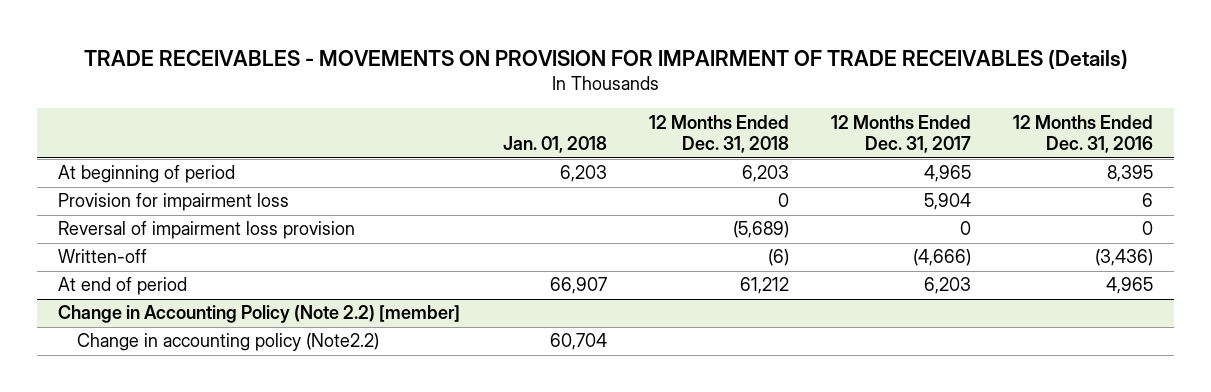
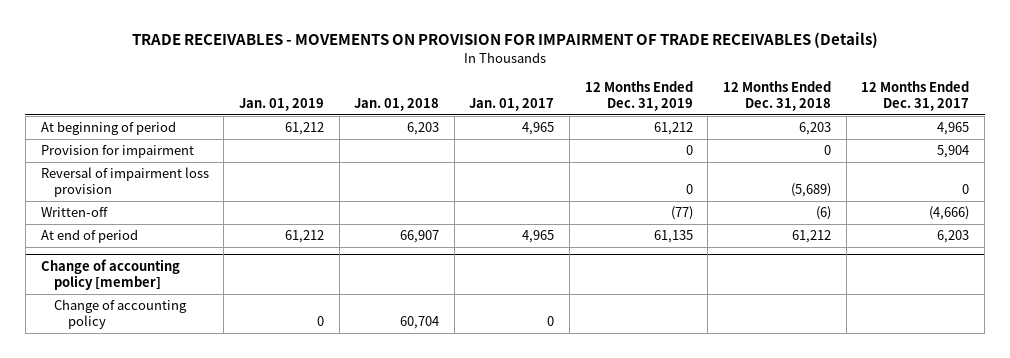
[1013,114,1154,154] 12 Months Ended Dec. 31, 2016 -> none
none -> [238,98,324,112] Jan. 01, 2019
none -> [469,98,555,112] Jan. 01, 2017
none -> [584,81,693,112] 12 Months Ended Dec. 31, 2019
[58,193,290,212] Provision for impairment loss -> [40,145,194,159] Provision for impairment
[58,305,461,324] Change in Accounting Policy (Note 2.2) [member] -> [40,259,180,291] Change of accounting policy [member]
[76,333,379,352] Change in accounting policy (Note2.2) -> [54,299,188,330] Change of accounting policy

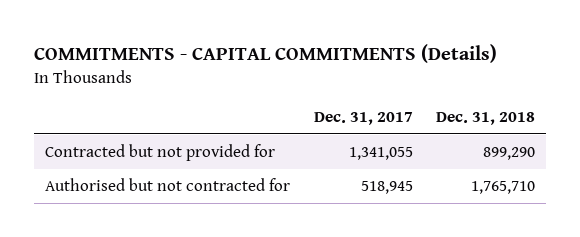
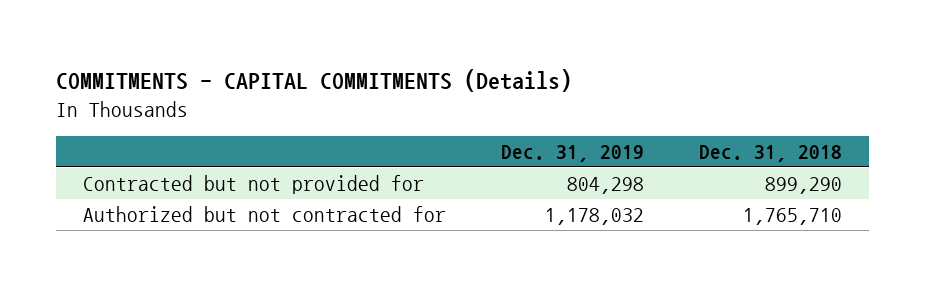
[313,111,413,125] Dec. 31, 2017 -> none
none -> [501,145,645,163] Dec. 31, 2019
[45,178,291,192] Authorised but not contracted for -> [83,205,447,222] Authorized but not contracted for

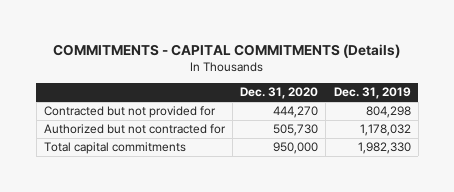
[698,145,842,163] Dec. 31, 2018 -> none
none -> [240,87,319,100] Dec. 31, 2020
none -> [43,142,186,155] Total capital commitments

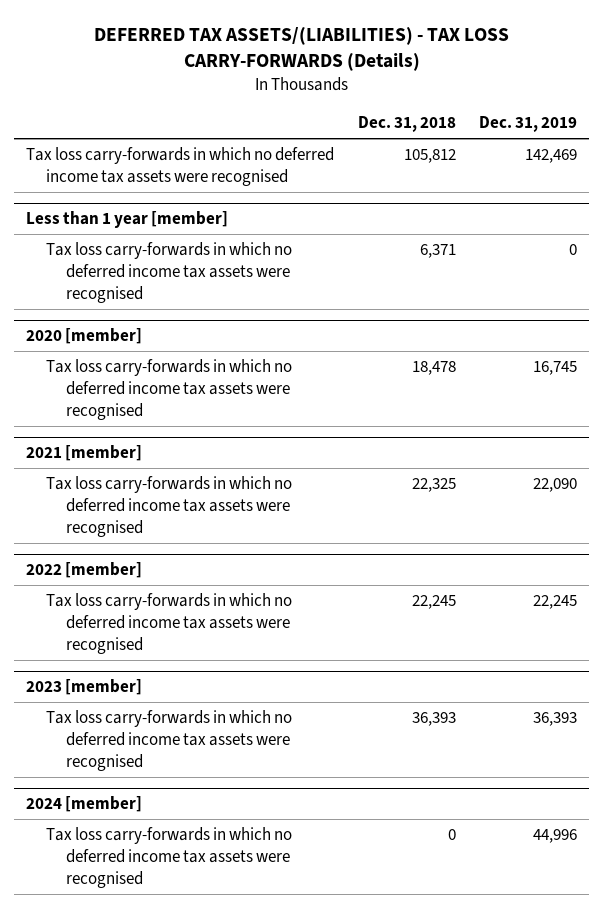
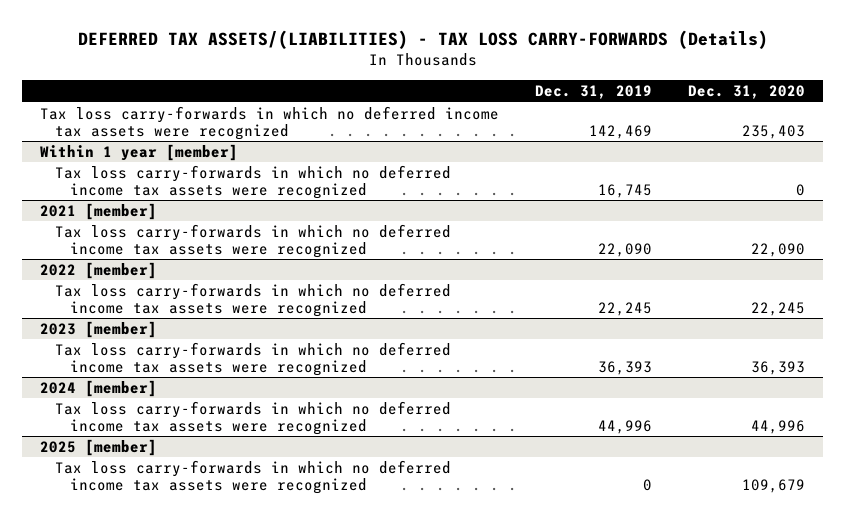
[357,116,456,133] Dec. 31, 2018 -> none
none -> [688,85,806,100] Dec. 31, 2020
[26,328,143,345] 2020 [member] -> none
[46,359,293,421] Tax loss carry-forwards in which no deferred income tax assets were recognised -> none
[26,147,335,187] Tax loss carry-forwards in which no deferred income tax assets were recognised -> [39,105,499,141] Tax loss carry-forwards in which no deferred income tax assets were recognized
[26,211,229,229] Less than 1 year [member] -> [39,143,238,161] Within 1 year [member]
[46,242,293,304] Tax loss carry-forwards in which no deferred income tax assets were recognised -> [54,164,451,200] Tax loss carry-forwards in which no deferred income tax assets were recognized
[569,244,578,256] 0 -> [598,184,653,199] 16,745
[46,476,293,538] Tax loss carry-forwards in which no deferred income tax assets were recognised -> [54,223,451,259] Tax loss carry-forwards in which no deferred income tax assets were recognized
[46,593,293,655] Tax loss carry-forwards in which no deferred income tax assets were recognised -> [54,282,451,318] Tax loss carry-forwards in which no deferred income tax assets were recognized
[46,710,293,772] Tax loss carry-forwards in which no deferred income tax assets were recognised -> [54,341,451,377] Tax loss carry-forwards in which no deferred income tax assets were recognized
[46,827,293,889] Tax loss carry-forwards in which no deferred income tax assets were recognised -> [54,400,451,436] Tax loss carry-forwards in which no deferred income tax assets were recognized
none -> [39,438,157,456] 2025 [member]
none -> [54,459,451,495] Tax loss carry-forwards in which no deferred income tax assets were recognized

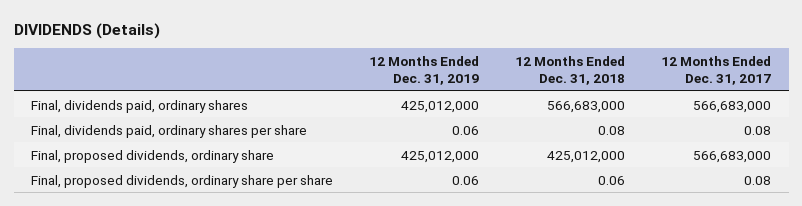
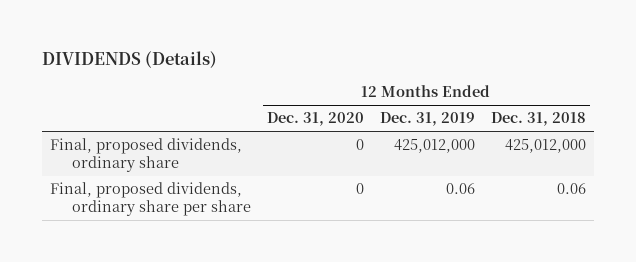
[660,55,771,86] 12 Months Ended Dec. 31, 2017 -> none
none -> [266,112,364,127] Dec. 31, 2020
[31,99,249,113] Final, dividends paid, ordinary shares -> none
[31,124,308,138] Final, dividends paid, ordinary shares per share -> none

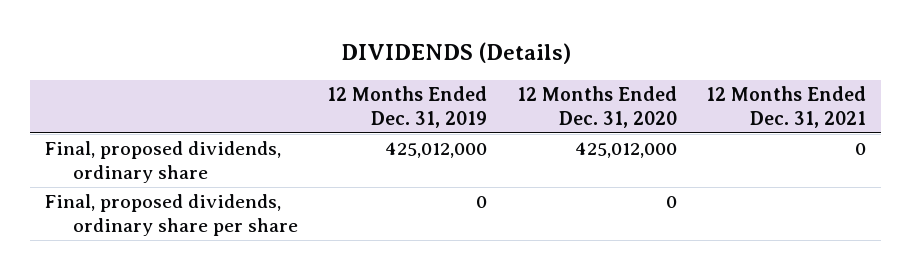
[490,112,586,127] Dec. 31, 2018 -> none
none -> [706,86,867,129] 12 Months Ended Dec. 31, 2021
[355,139,364,151] 0 -> [574,142,677,159] 425,012,000
[445,183,475,195] 0.06 -> [476,196,488,209] 0

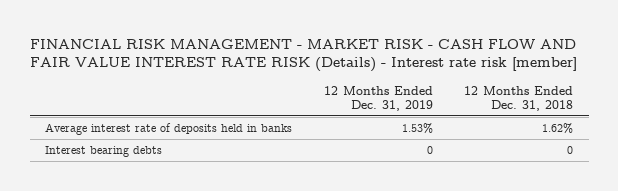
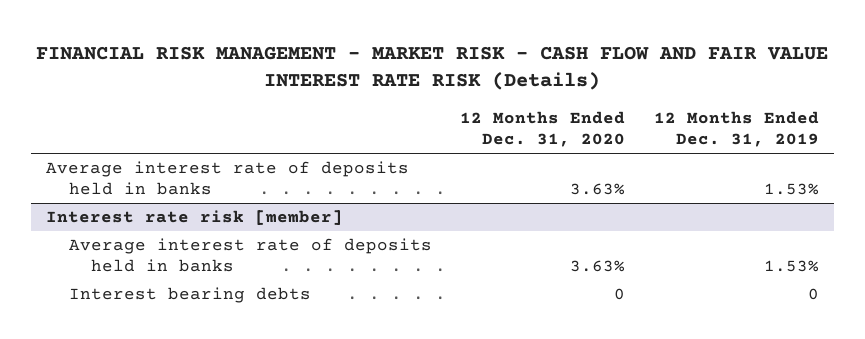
[29,38,577,73] FINANCIAL RISK MANAGEMENT - MARKET RISK - CASH FLOW AND FAIR VALUE INTEREST RATE RISK (Details) - Interest rate risk [member] -> [36,45,829,91] FINANCIAL RISK MANAGEMENT - MARKET RISK - CASH FLOW AND FAIR VALUE INTEREST RATE RISK (Details)
[463,85,573,112] 12 Months Ended Dec. 31, 2018 -> none
none -> [460,111,626,147] 12 Months Ended Dec. 31, 2020
none -> [45,210,343,226] Interest rate risk [member]
none -> [68,238,432,273] Average interest rate of deposits held in banks

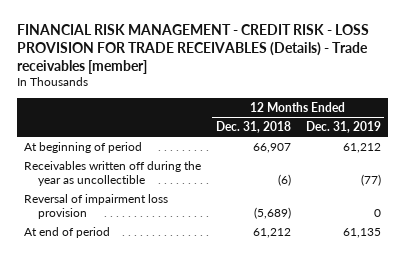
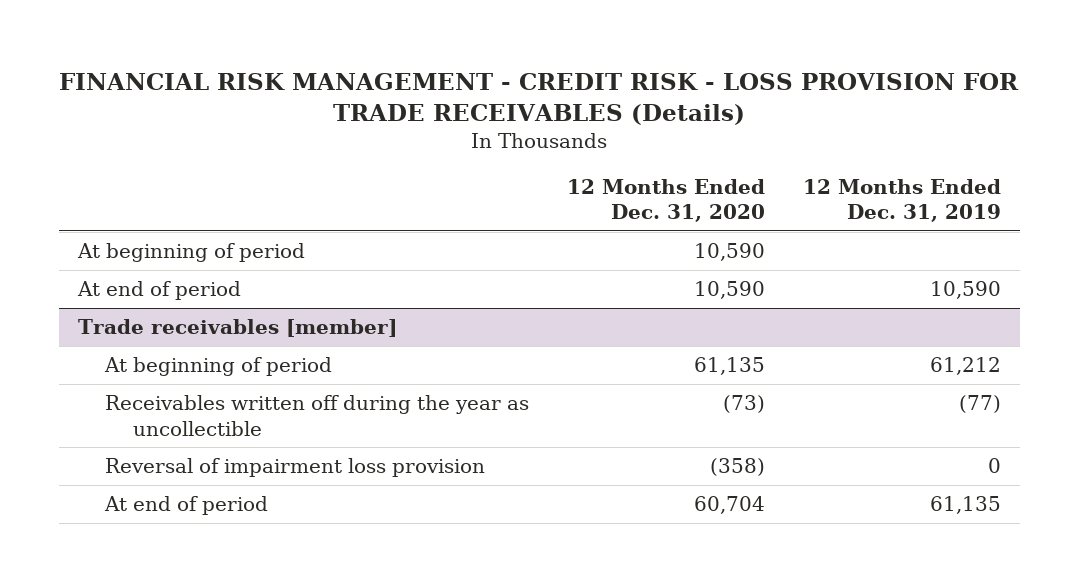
[16,23,369,74] FINANCIAL RISK MANAGEMENT - CREDIT RISK - LOSS PROVISION FOR TRADE RECEIVABLES (Details) - Trade receivables [member] -> [59,72,1020,125] FINANCIAL RISK MANAGEMENT - CREDIT RISK - LOSS PROVISION FOR TRADE RECEIVABLES (Details)
[215,120,291,133] Dec. 31, 2018 -> none
none -> [567,178,766,223] 12 Months Ended Dec. 31, 2020
none -> [76,243,305,263] At beginning of period
none -> [76,281,241,301] At end of period
none -> [77,319,397,338] Trade receivables [member]

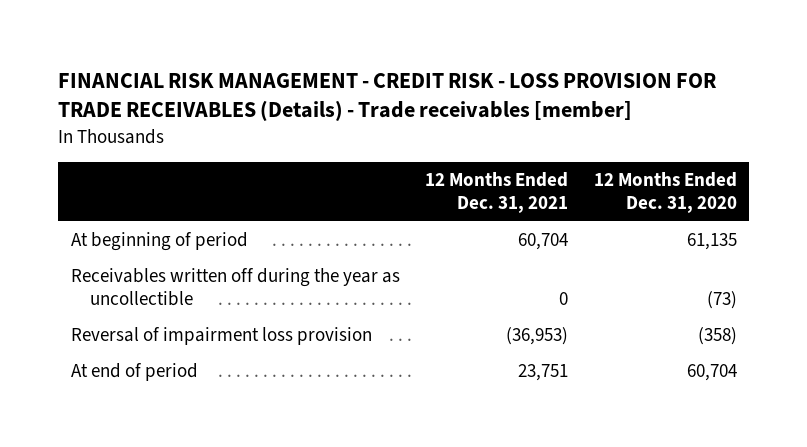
[59,72,1020,125] FINANCIAL RISK MANAGEMENT - CREDIT RISK - LOSS PROVISION FOR TRADE RECEIVABLES (Details) -> [57,72,717,122] FINANCIAL RISK MANAGEMENT - CREDIT RISK - LOSS PROVISION FOR TRADE RECEIVABLES (Details) - Trade receivables [member]
[803,178,1002,223] 12 Months Ended Dec. 31, 2019 -> none
none -> [425,172,569,214] 12 Months Ended Dec. 31, 2021
[76,243,305,263] At beginning of period -> none
[76,281,241,301] At end of period -> none
[77,319,397,338] Trade receivables [member] -> none

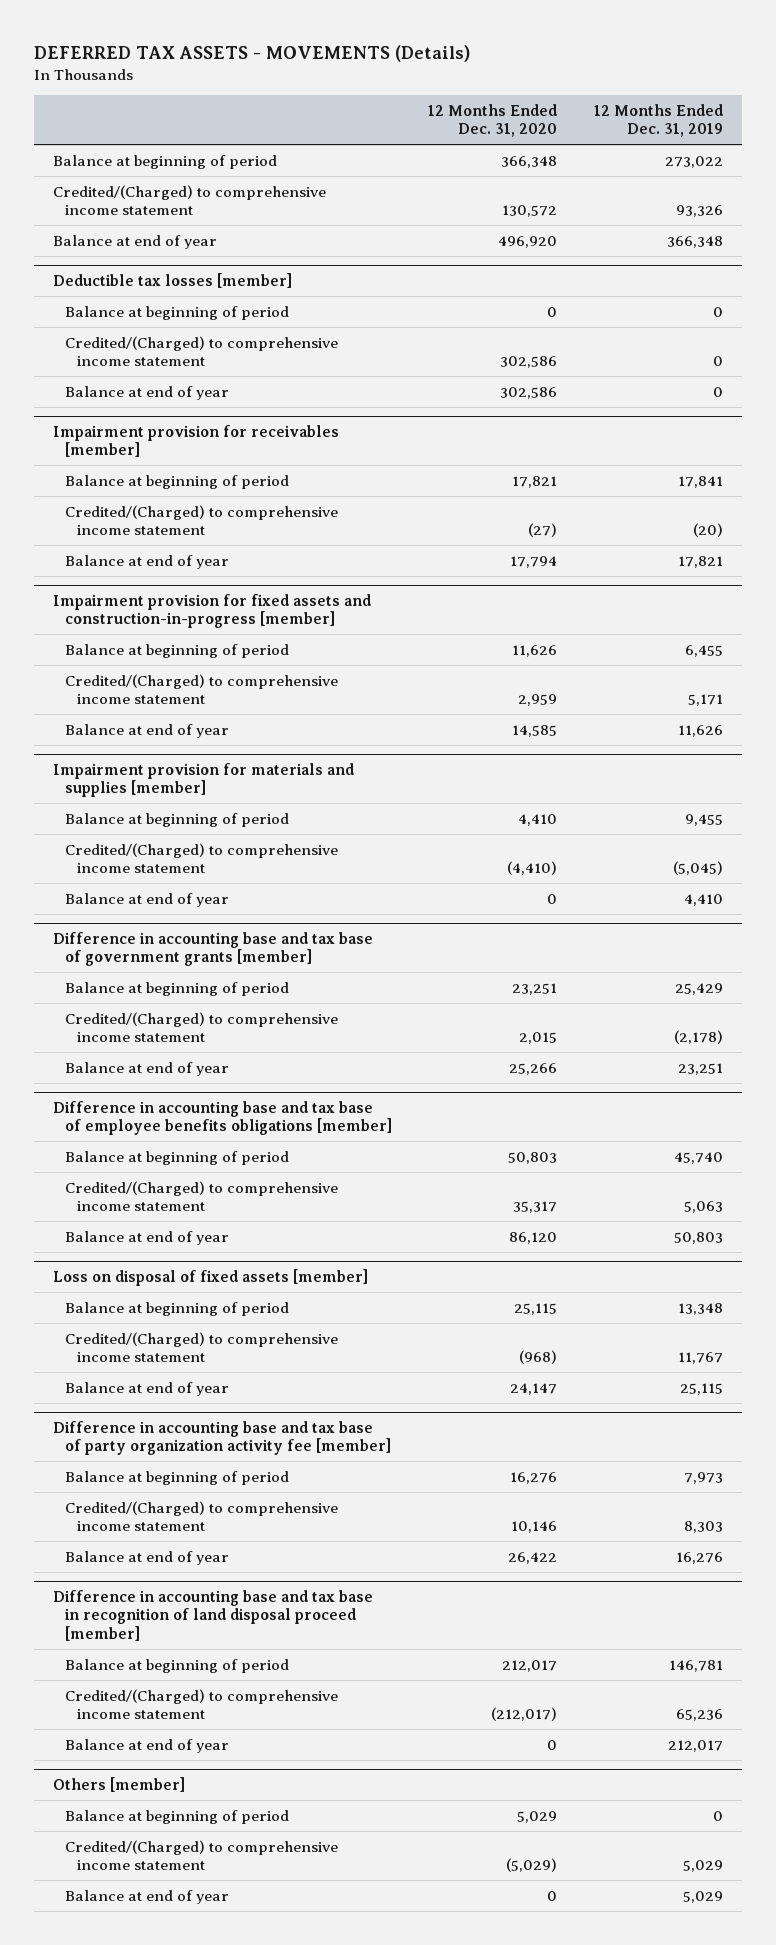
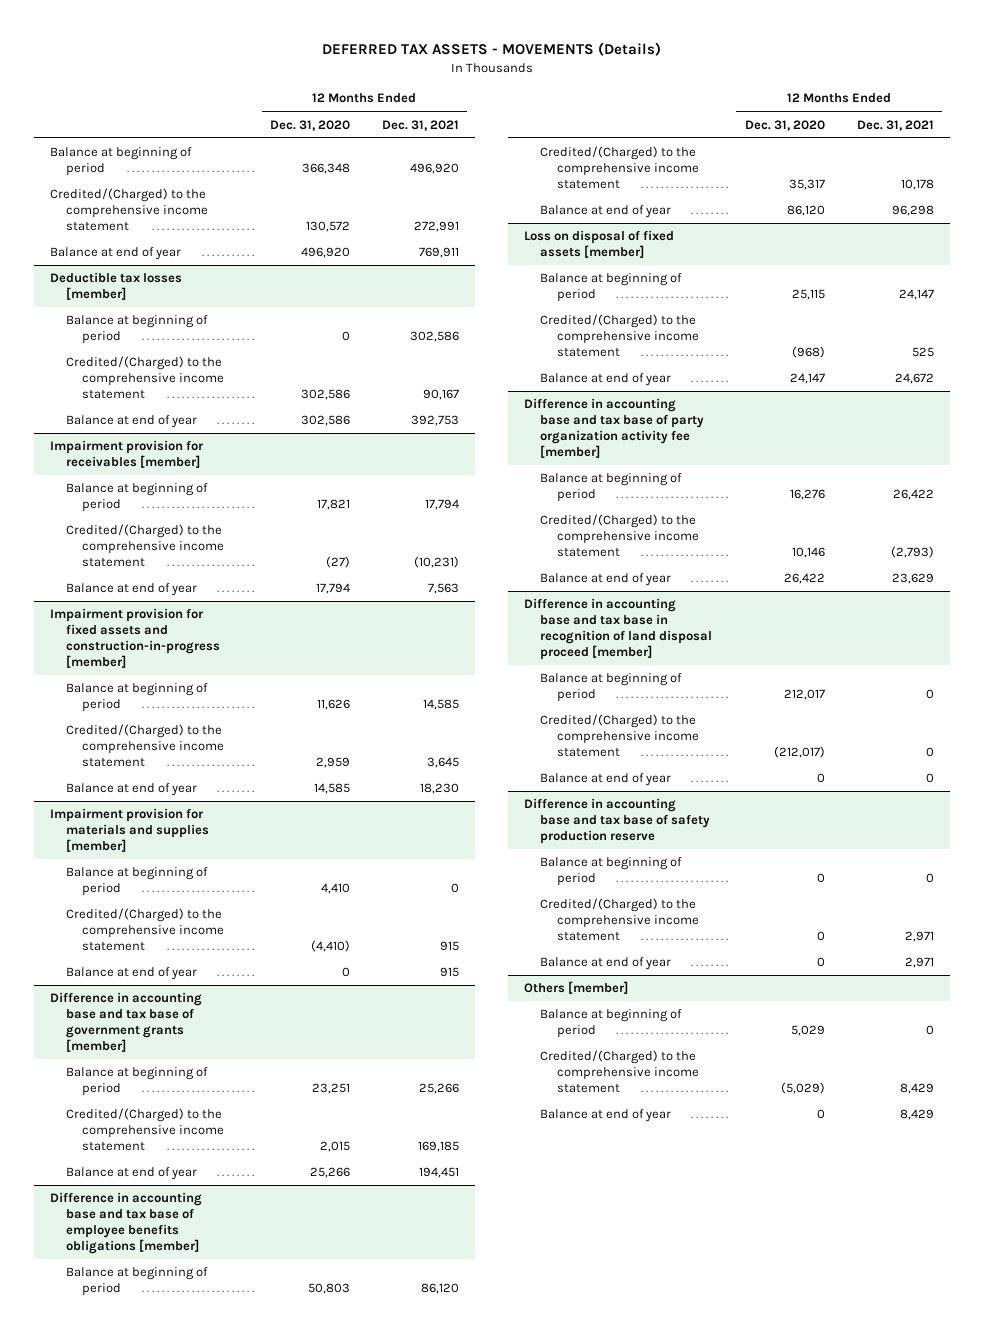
[594,103,724,138] 12 Months Ended Dec. 31, 2019 -> none
none -> [382,119,460,131] Dec. 31, 2021
[52,184,326,216] Credited/(Charged) to comprehensive income statement -> [49,188,208,231] Credited/(Charged) to the comprehensive income statement
[64,335,338,367] Credited/(Charged) to comprehensive income statement -> [65,356,225,399] Credited/(Charged) to the comprehensive income statement
[64,504,338,536] Credited/(Charged) to comprehensive income statement -> [65,524,225,567] Credited/(Charged) to the comprehensive income statement
[64,673,338,705] Credited/(Charged) to comprehensive income statement -> [65,724,225,767] Credited/(Charged) to the comprehensive income statement
[64,842,338,874] Credited/(Charged) to comprehensive income statement -> [65,908,225,951] Credited/(Charged) to the comprehensive income statement
[64,1011,338,1043] Credited/(Charged) to comprehensive income statement -> [65,1108,225,1151] Credited/(Charged) to the comprehensive income statement
[64,1180,338,1212] Credited/(Charged) to comprehensive income statement -> [540,146,699,189] Credited/(Charged) to the comprehensive income statement
[64,1331,338,1363] Credited/(Charged) to comprehensive income statement -> [540,314,699,357] Credited/(Charged) to the comprehensive income statement
[64,1500,338,1532] Credited/(Charged) to comprehensive income statement -> [540,514,699,557] Credited/(Charged) to the comprehensive income statement
[64,1688,338,1720] Credited/(Charged) to comprehensive income statement -> [540,714,699,757] Credited/(Charged) to the comprehensive income statement
none -> [524,798,711,844] Difference in accounting base and tax base of safety production reserve
none -> [540,857,683,887] Balance at beginning of period
none -> [540,898,699,941] Credited/(Charged) to the comprehensive income statement
none -> [540,957,672,971] Balance at end of year
[64,1839,338,1871] Credited/(Charged) to comprehensive income statement -> [540,1050,699,1093] Credited/(Charged) to the comprehensive income statement

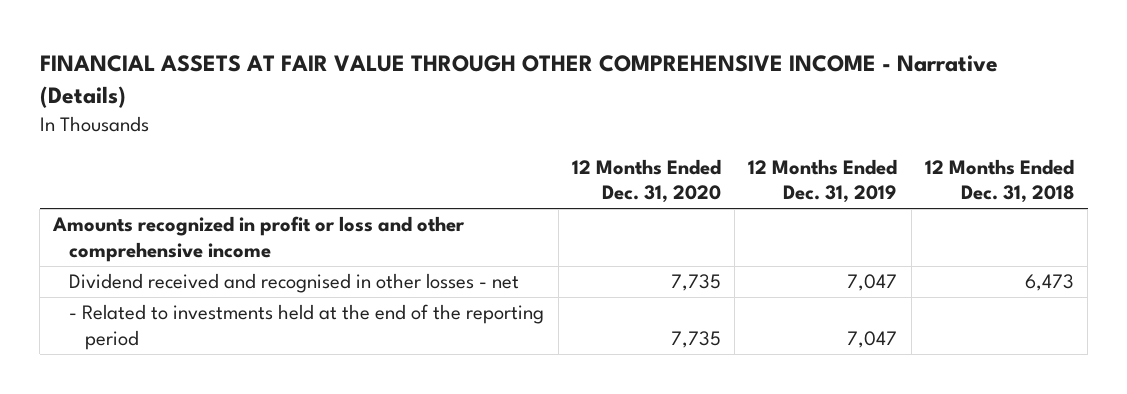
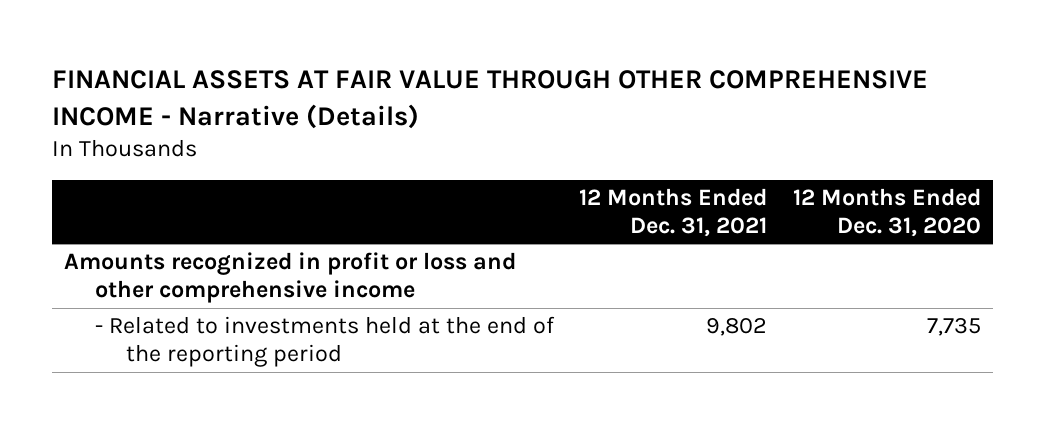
[748,158,898,204] 12 Months Ended Dec. 31, 2019 -> none
[924,158,1074,204] 12 Months Ended Dec. 31, 2018 -> none
none -> [579,187,768,237] 12 Months Ended Dec. 31, 2021
[69,273,520,294] Dividend received and recognised in other losses - net -> none

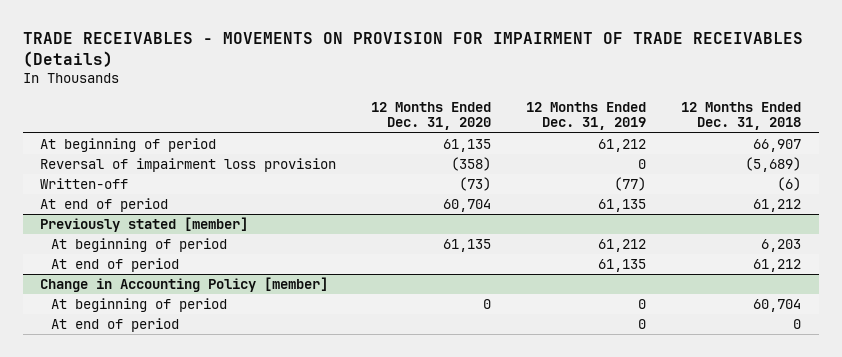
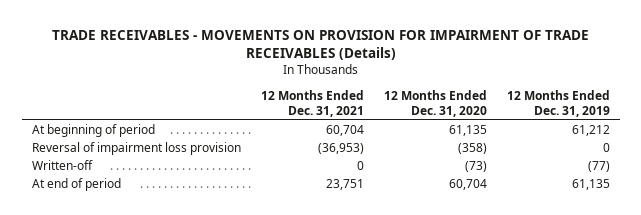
[681,101,802,131] 12 Months Ended Dec. 31, 2018 -> none
none -> [260,89,364,118] 12 Months Ended Dec. 31, 2021
[40,217,249,233] Previously stated [member] -> none
[51,238,228,253] At beginning of period -> none
[51,258,180,273] At end of period -> none
[40,277,329,293] Change in Accounting Policy [member] -> none
[51,298,228,313] At beginning of period -> none
[51,318,180,333] At end of period -> none

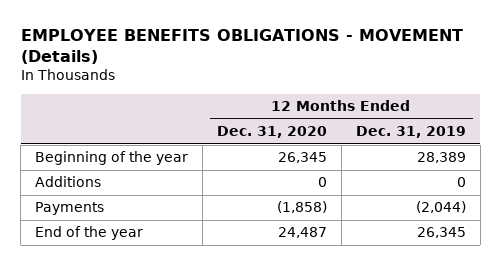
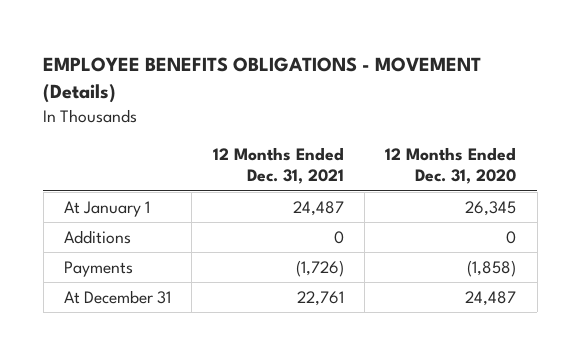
[355,126,466,139] Dec. 31, 2019 -> none
none -> [212,147,344,185] 12 Months Ended Dec. 31, 2021
[35,151,189,166] Beginning of the year -> [64,200,151,217] At January 1
[35,226,144,241] End of the year -> [64,289,172,304] At December 31

